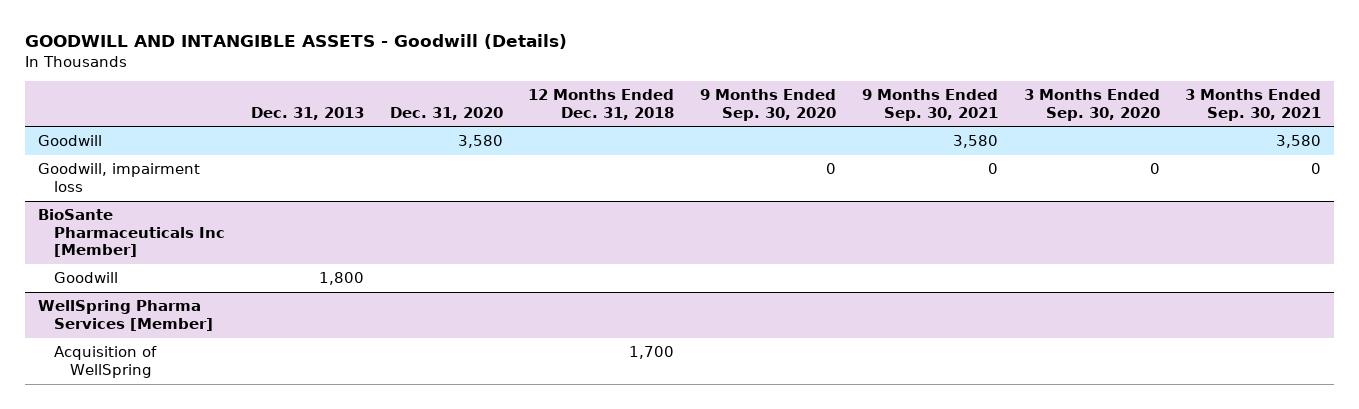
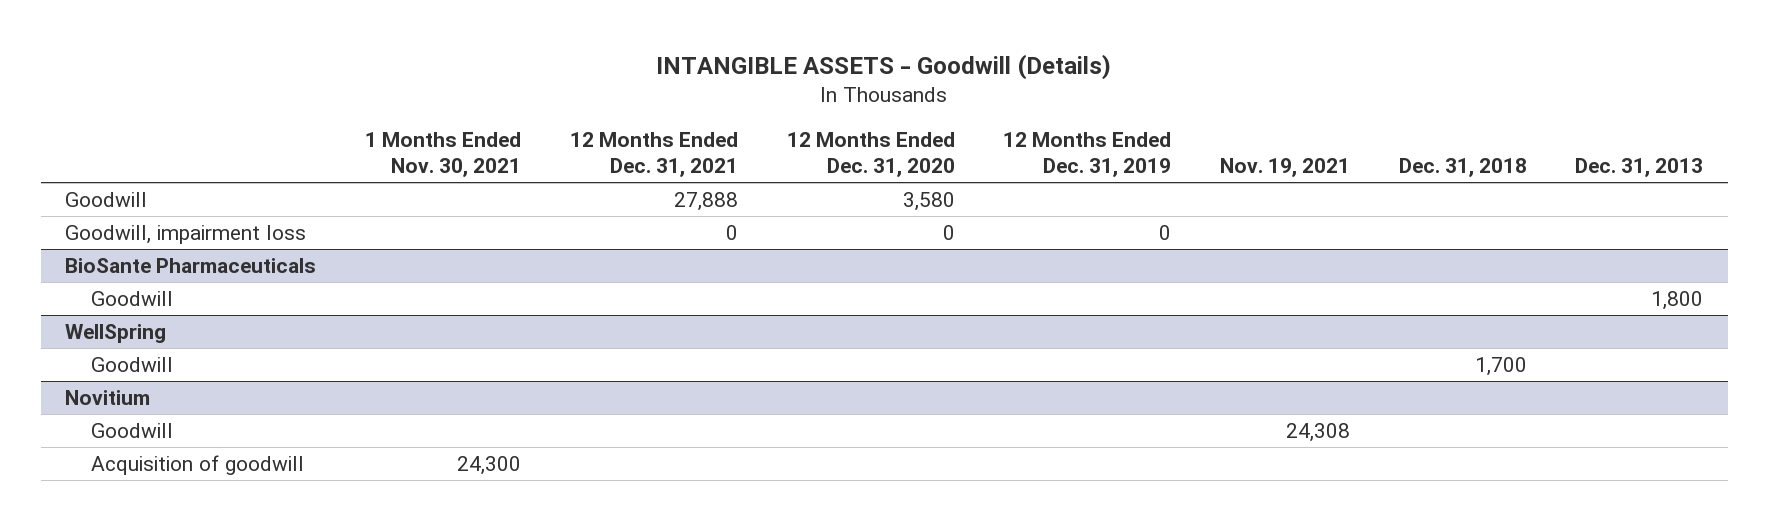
[25,34,568,50] GOODWILL AND INTANGIBLE ASSETS - Goodwill (Details) -> [656,53,1112,80] INTANGIBLE ASSETS - Goodwill (Details)
[389,106,503,120] Dec. 31, 2020 -> none
[528,89,675,120] 12 Months Ended Dec. 31, 2018 -> none
[700,89,837,121] 9 Months Ended Sep. 30, 2020 -> none
[861,89,998,121] 9 Months Ended Sep. 30, 2021 -> none
[1023,89,1160,121] 3 Months Ended Sep. 30, 2020 -> none
[1185,89,1322,121] 3 Months Ended Sep. 30, 2021 -> none
none -> [365,132,522,178] 1 Months Ended Nov. 30, 2021
none -> [569,132,738,178] 12 Months Ended Dec. 31, 2021
none -> [786,132,955,178] 12 Months Ended Dec. 31, 2020
none -> [1003,132,1172,178] 12 Months Ended Dec. 31, 2019
none -> [1220,158,1351,178] Nov. 19, 2021
none -> [1398,158,1527,178] Dec. 31, 2018
[38,209,226,258] BioSante Pharmaceuticals Inc [Member] -> [65,258,317,274] BioSante Pharmaceuticals
[54,346,158,378] Acquisition of WellSpring -> none
[38,300,214,331] WellSpring Pharma Services [Member] -> [65,324,167,344] WellSpring
none -> [91,357,174,373] Goodwill
none -> [65,390,151,406] Novitium
none -> [91,423,174,439] Goodwill
none -> [91,455,305,476] Acquisition of goodwill

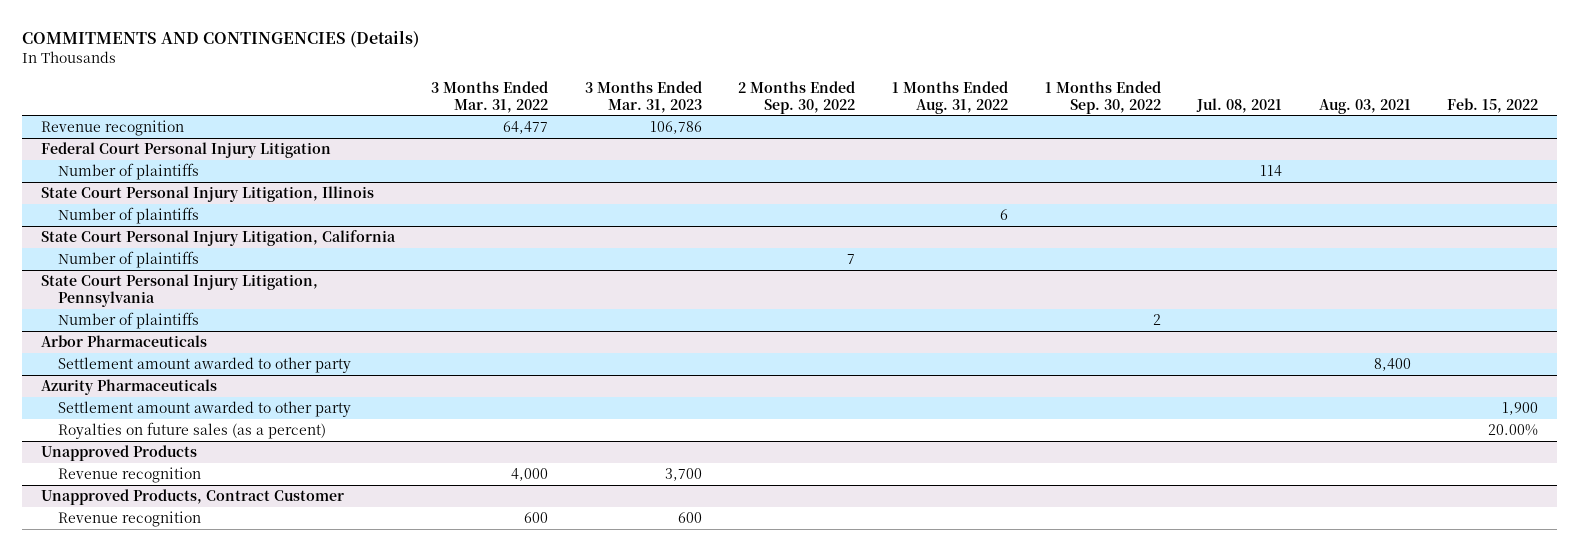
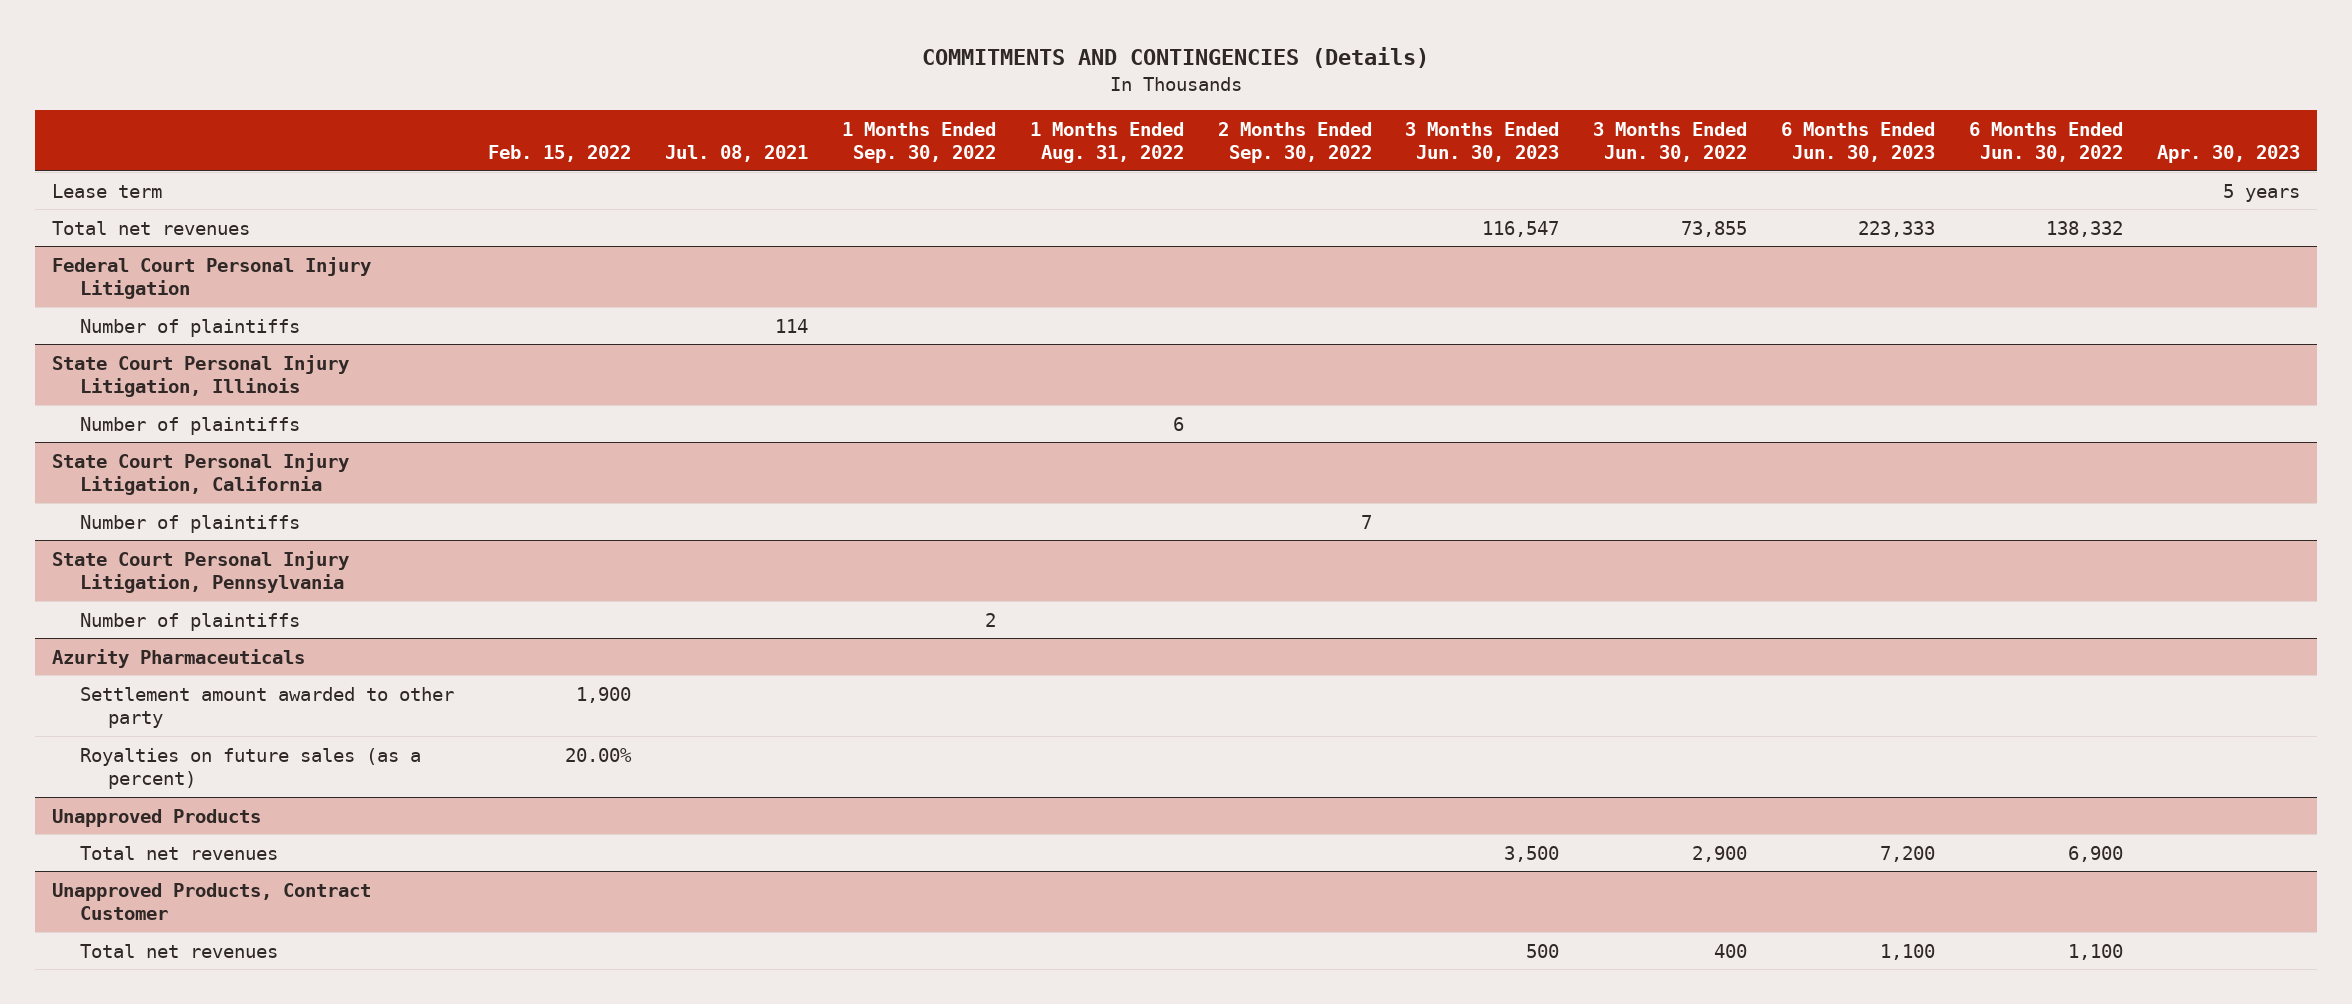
[431,80,549,113] 3 Months Ended Mar. 31, 2022 -> none
[584,80,702,113] 3 Months Ended Mar. 31, 2023 -> none
[1318,98,1411,114] Aug. 03, 2021 -> none
none -> [1405,121,1560,163] 3 Months Ended Jun. 30, 2023
none -> [1593,121,1748,163] 3 Months Ended Jun. 30, 2022
none -> [1781,121,1936,163] 6 Months Ended Jun. 30, 2023
none -> [1969,121,2124,163] 6 Months Ended Jun. 30, 2022
none -> [2157,145,2301,164] Apr. 30, 2023
none -> [51,183,162,198] Lease term
[40,119,184,136] Revenue recognition -> [51,220,250,235] Total net revenues
[40,334,207,347] Arbor Pharmaceuticals -> none
[57,356,351,373] Settlement amount awarded to other party -> none
[57,466,201,483] Revenue recognition -> [79,845,278,860] Total net revenues
[57,510,201,527] Revenue recognition -> [79,943,278,958] Total net revenues

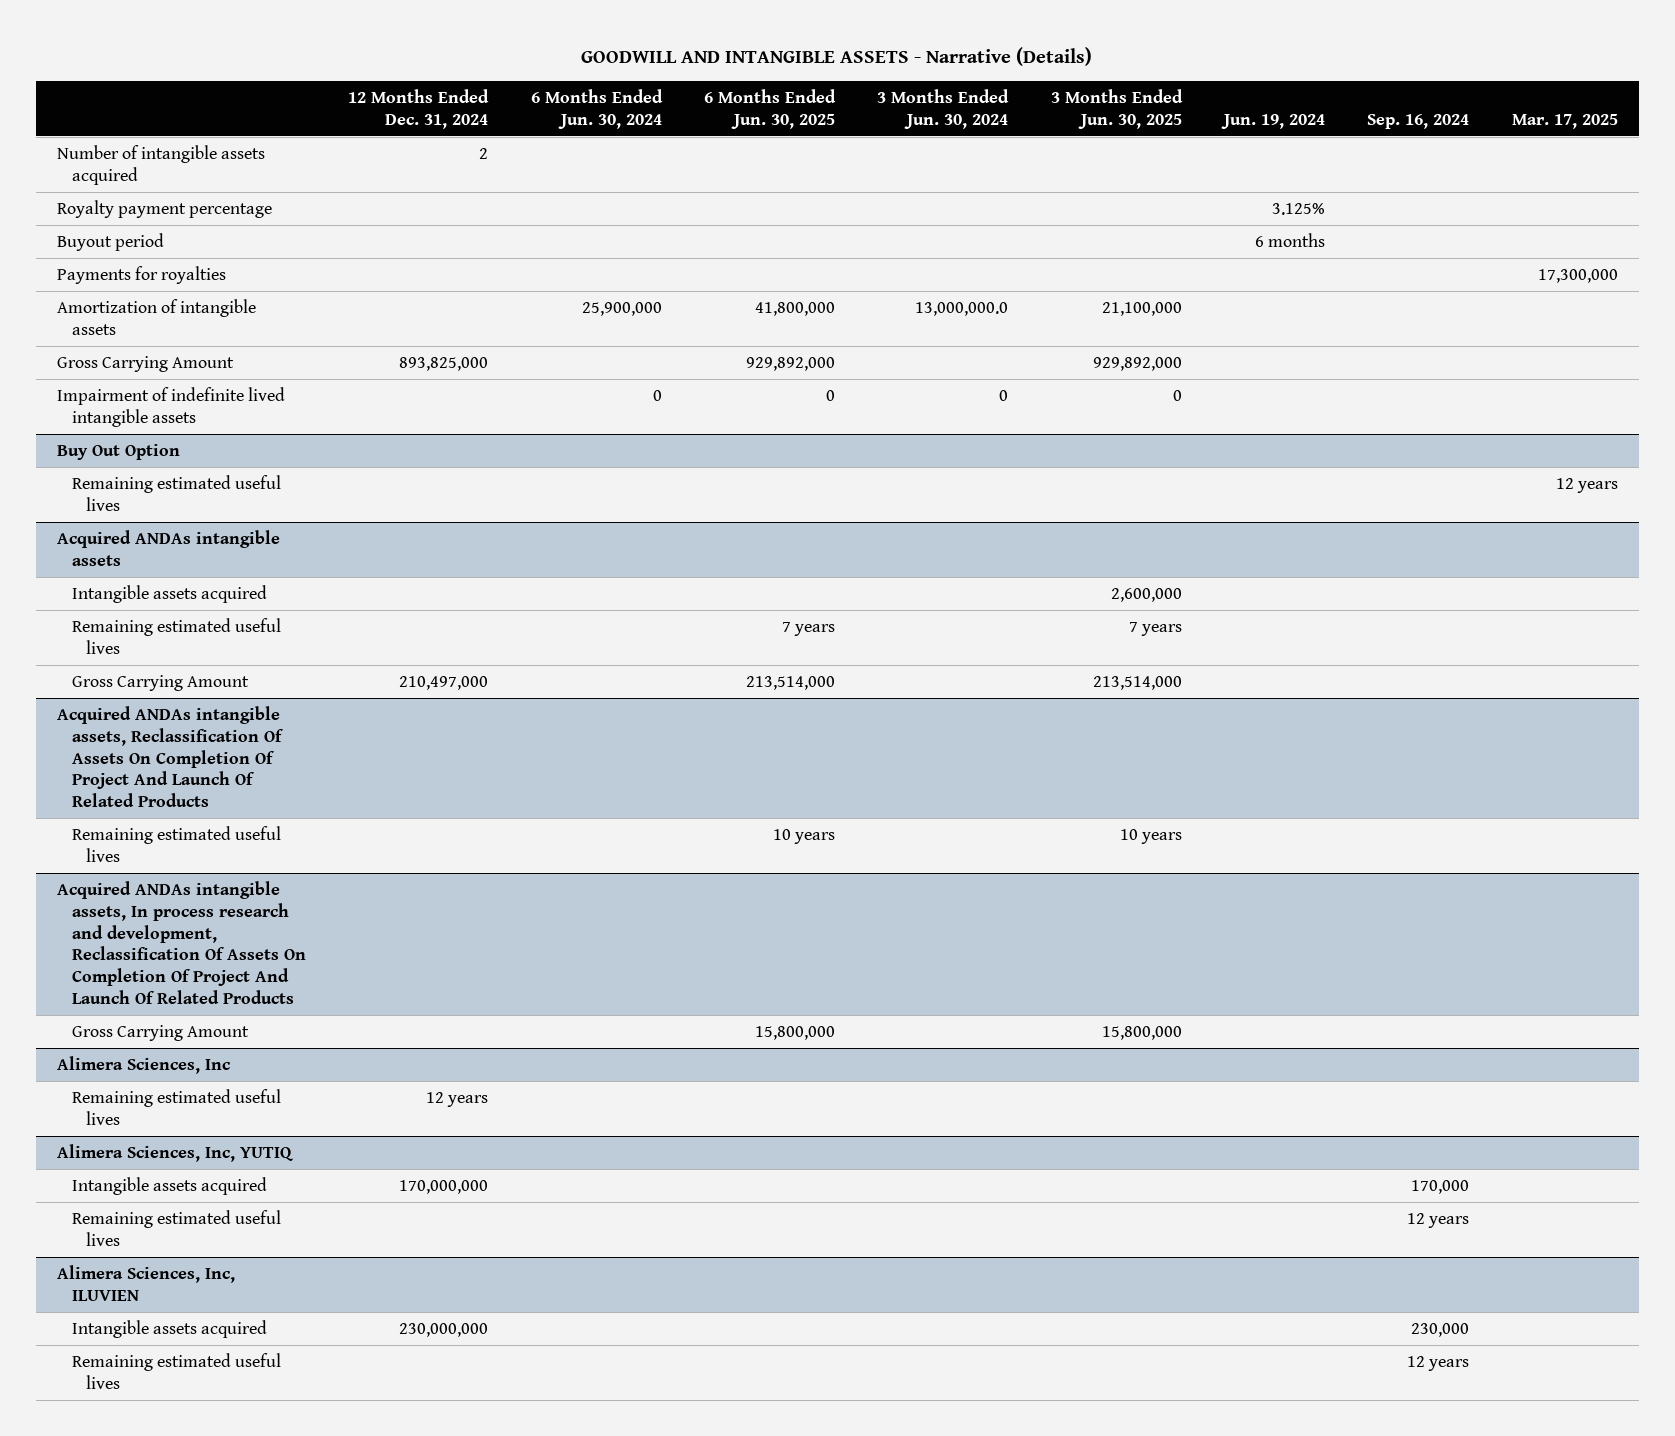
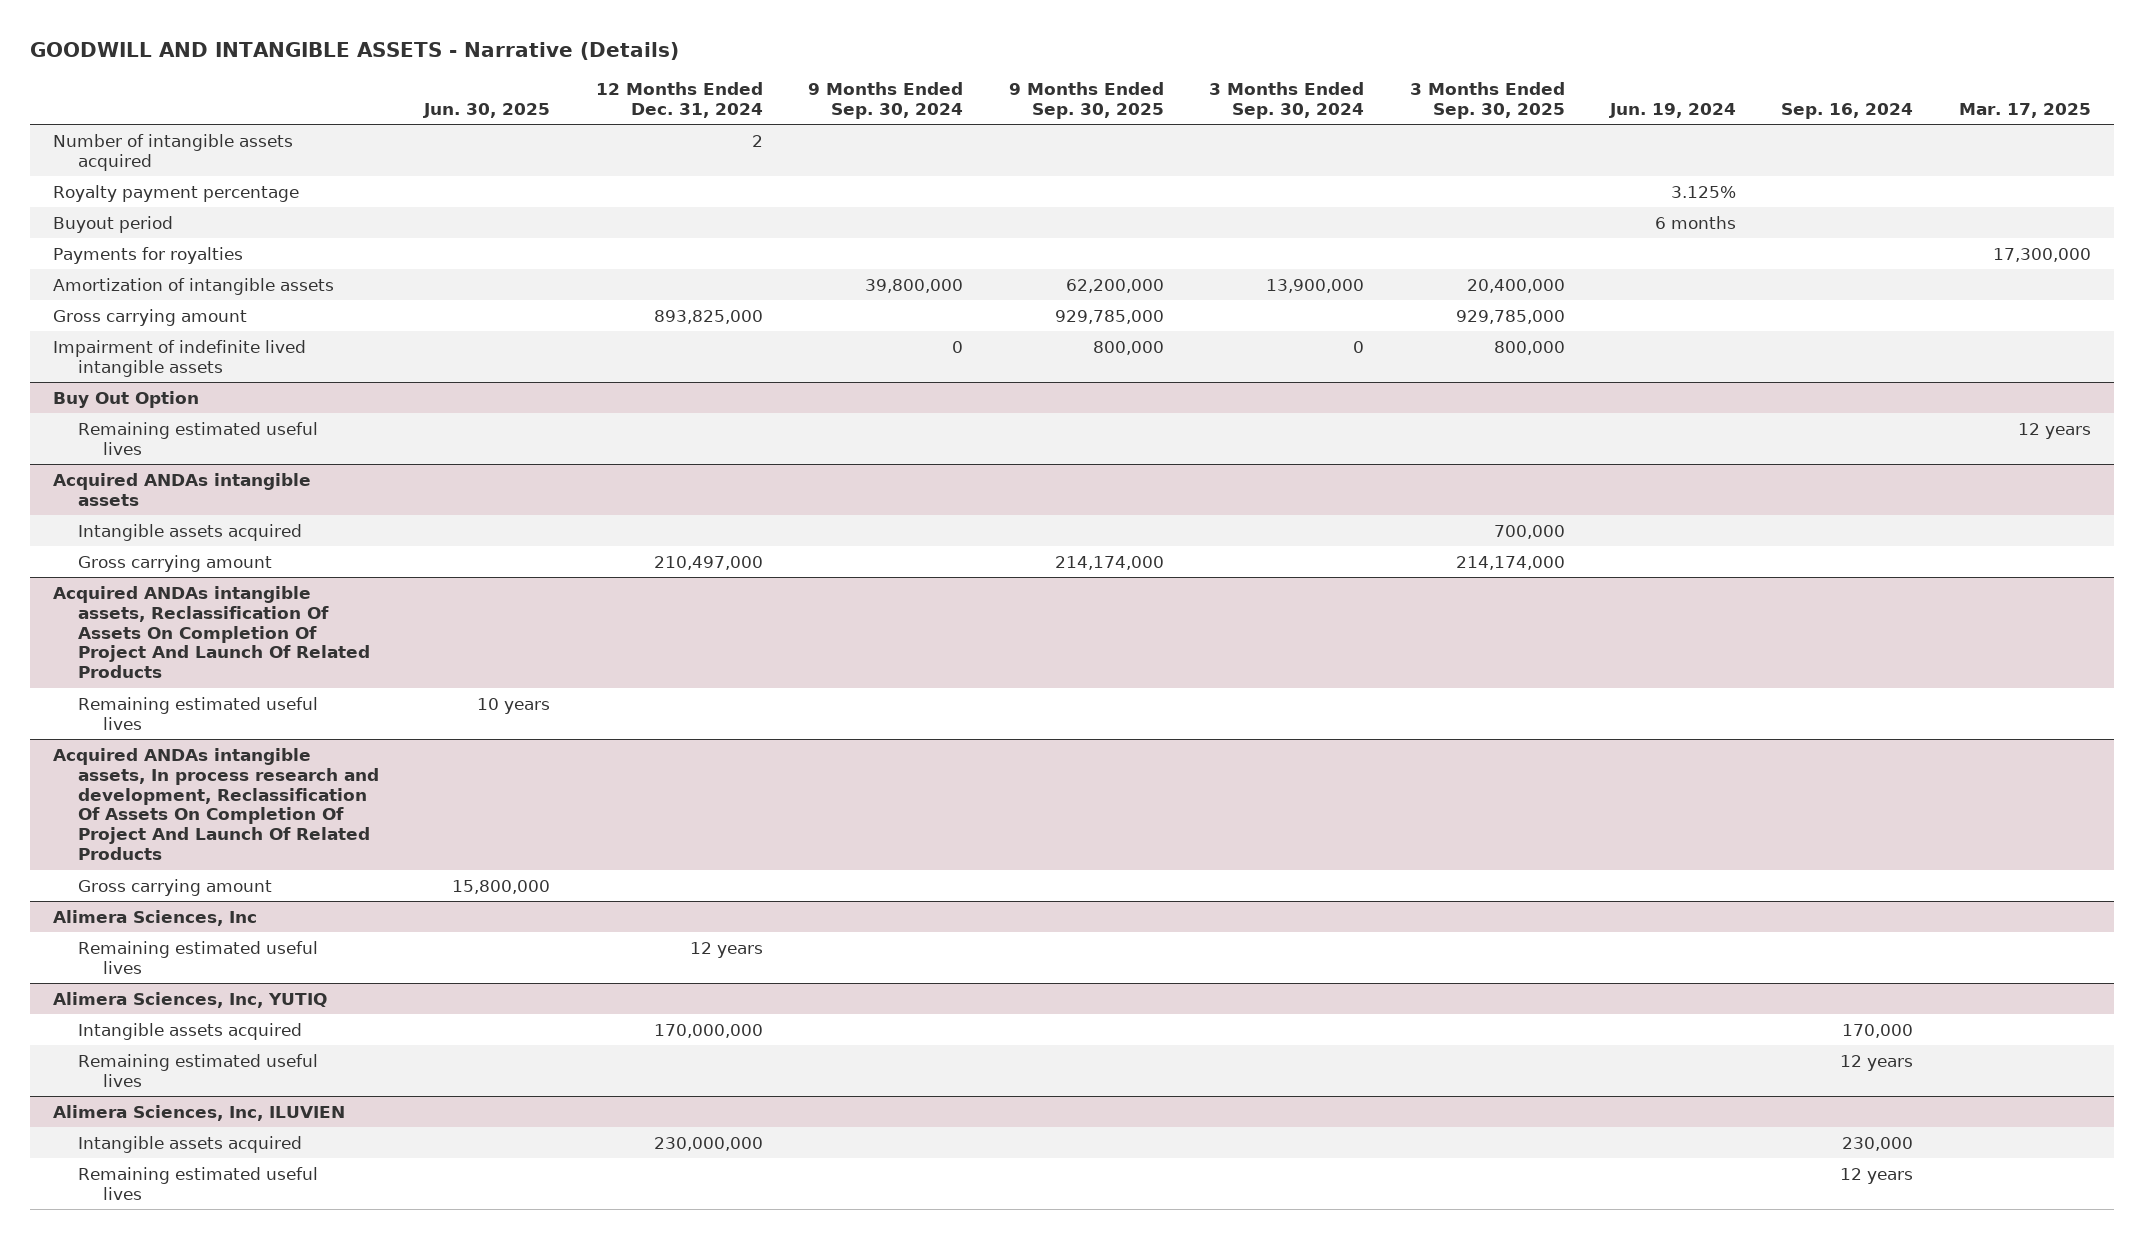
[530,88,663,129] 6 Months Ended Jun. 30, 2024 -> none
[703,88,836,129] 6 Months Ended Jun. 30, 2025 -> none
[877,88,1010,129] 3 Months Ended Jun. 30, 2024 -> none
[1050,88,1183,129] 3 Months Ended Jun. 30, 2025 -> none
none -> [423,103,551,119] Jun. 30, 2025
none -> [808,82,964,120] 9 Months Ended Sep. 30, 2024
none -> [1008,82,1164,120] 9 Months Ended Sep. 30, 2025
none -> [1209,82,1365,120] 3 Months Ended Sep. 30, 2024
none -> [1409,82,1565,120] 3 Months Ended Sep. 30, 2025
[57,355,235,372] Gross Carrying Amount -> [52,308,247,326] Gross carrying amount
[71,617,281,654] Remaining estimated useful lives -> none
[71,674,249,691] Gross Carrying Amount -> [78,554,273,572] Gross carrying amount
[71,1024,249,1041] Gross Carrying Amount -> [78,878,273,896] Gross carrying amount

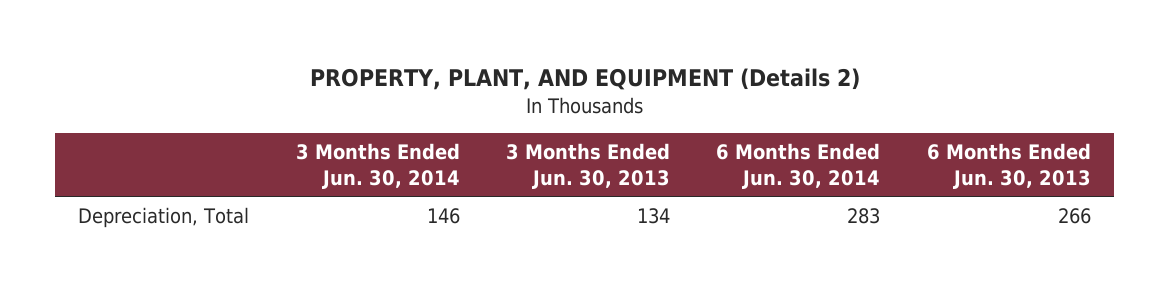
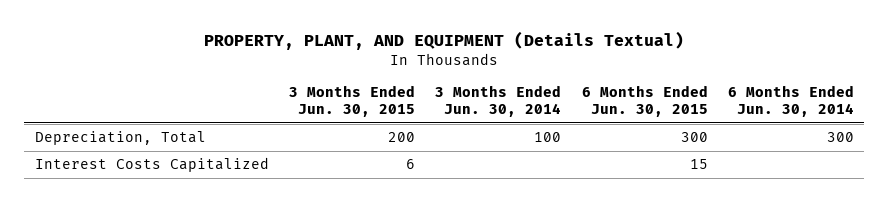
[309,68,860,91] PROPERTY, PLANT, AND EQUIPMENT (Details 2) -> [204,31,685,51] PROPERTY, PLANT, AND EQUIPMENT (Details Textual)
[506,142,671,189] 3 Months Ended Jun. 30, 2013 -> none
[926,142,1091,189] 6 Months Ended Jun. 30, 2013 -> none
none -> [288,85,415,118] 3 Months Ended Jun. 30, 2015
none -> [581,85,708,118] 6 Months Ended Jun. 30, 2015
[426,207,460,224] 146 -> [534,132,562,143] 100
[847,207,881,224] 283 -> [827,132,855,143] 300
none -> [34,157,269,173] Interest Costs Capitalized

